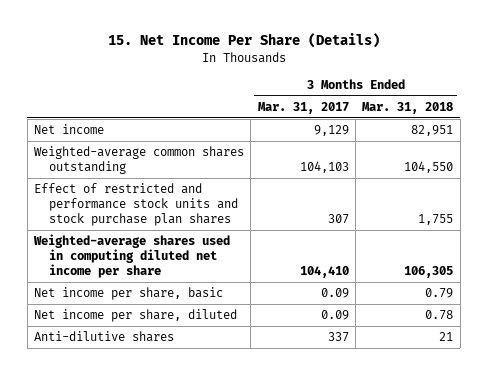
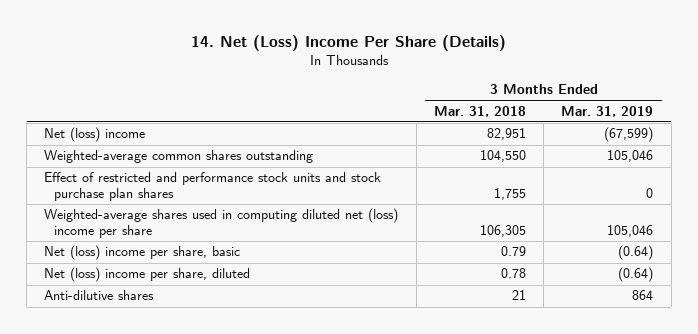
[107,33,380,49] 15. Net Income Per Share (Details) -> [190,35,506,52] 14. Net (Loss) Income Per Share (Details)
[257,101,349,114] Mar. 31, 2017 -> none
none -> [561,105,654,117] Mar. 31, 2019
[33,124,104,135] Net income -> [44,127,146,143] Net (loss) income
[32,234,230,278] Weighted-average shares used in computing diluted net income per share -> [44,208,399,238] Weighted-average shares used in computing diluted net (loss) income per share
[33,287,223,301] Net income per share, basic -> [44,245,241,261] Net (loss) income per share, basic
[33,309,237,323] Net income per share, diluted -> [44,267,251,283] Net (loss) income per share, diluted

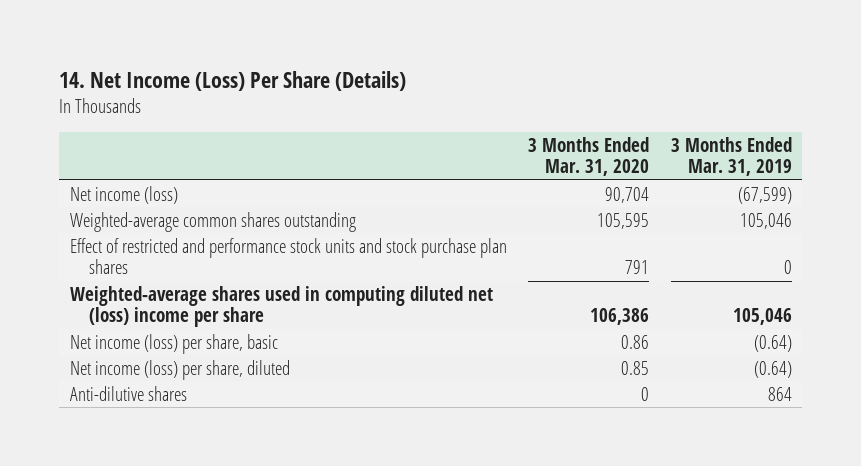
[190,35,506,52] 14. Net (Loss) Income Per Share (Details) -> [58,70,406,91] 14. Net Income (Loss) Per Share (Details)
[433,105,526,117] Mar. 31, 2018 -> none
none -> [528,136,650,177] 3 Months Ended Mar. 31, 2020
[44,127,146,143] Net (loss) income -> [69,185,178,204] Net income (loss)
[44,245,241,261] Net (loss) income per share, basic -> [69,333,278,354] Net income (loss) per share, basic
[44,267,251,283] Net (loss) income per share, diluted -> [69,359,290,380] Net income (loss) per share, diluted

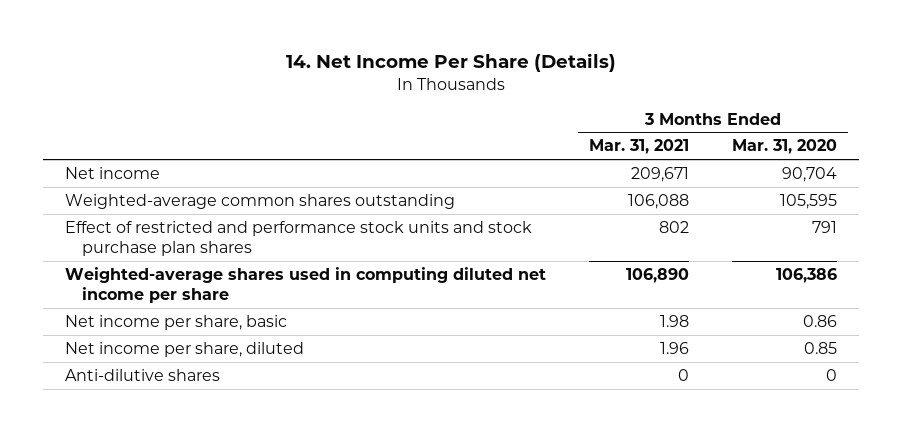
[58,70,406,91] 14. Net Income (Loss) Per Share (Details) -> [285,52,616,72] 14. Net Income Per Share (Details)
[670,136,792,177] 3 Months Ended Mar. 31, 2019 -> none
none -> [588,139,689,155] Mar. 31, 2021
[69,185,178,204] Net income (loss) -> [64,166,160,179] Net income
[69,285,493,328] Weighted-average shares used in computing diluted net (loss) income per share -> [64,266,546,304] Weighted-average shares used in computing diluted net income per share
[69,333,278,354] Net income (loss) per share, basic -> [64,314,287,330] Net income per share, basic
[69,359,290,380] Net income (loss) per share, diluted -> [64,341,304,357] Net income per share, diluted

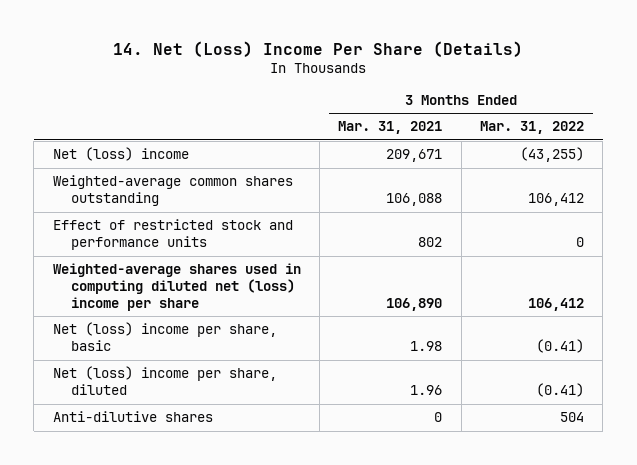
[285,52,616,72] 14. Net Income Per Share (Details) -> [113,40,524,57] 14. Net (Loss) Income Per Share (Details)
[732,139,838,155] Mar. 31, 2020 -> none
none -> [479,121,584,135] Mar. 31, 2022
[64,166,160,179] Net income -> [52,147,189,162] Net (loss) income
[64,220,532,257] Effect of restricted and performance stock units and stock purchase plan shares -> [52,219,293,251] Effect of restricted stock and performance units
[64,266,546,304] Weighted-average shares used in computing diluted net income per share -> [52,263,301,311] Weighted-average shares used in computing diluted net (loss) income per share
[64,314,287,330] Net income per share, basic -> [52,322,277,352] Net (loss) income per share, basic
[64,341,304,357] Net income per share, diluted -> [52,366,277,396] Net (loss) income per share, diluted

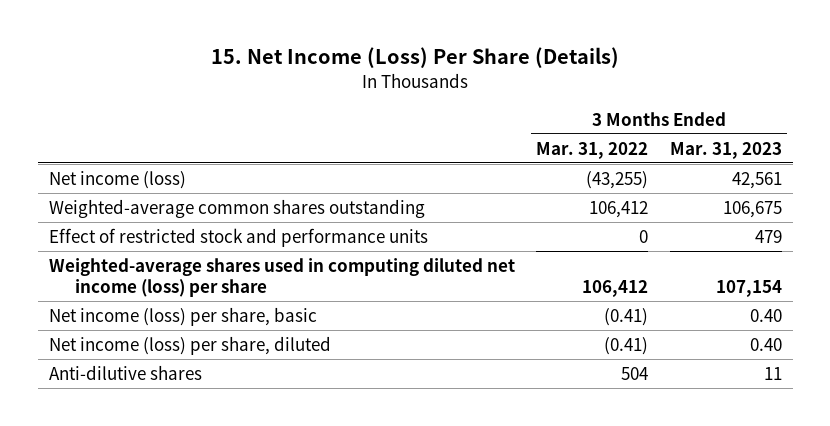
[113,40,524,57] 14. Net (Loss) Income Per Share (Details) -> [211,47,620,69] 15. Net Income (Loss) Per Share (Details)
[338,121,443,135] Mar. 31, 2021 -> none
none -> [669,141,782,159] Mar. 31, 2023
[52,147,189,162] Net (loss) income -> [48,170,186,189] Net income (loss)
[52,263,301,311] Weighted-average shares used in computing diluted net (loss) income per share -> [48,257,515,298] Weighted-average shares used in computing diluted net income (loss) per share
[52,322,277,352] Net (loss) income per share, basic -> [48,306,317,326] Net income (loss) per share, basic
[52,366,277,396] Net (loss) income per share, diluted -> [48,335,331,355] Net income (loss) per share, diluted

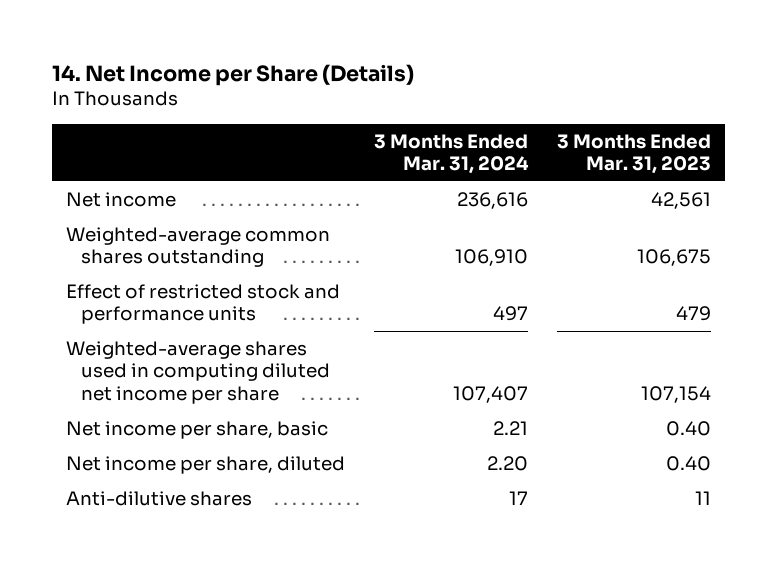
[211,47,620,69] 15. Net Income (Loss) Per Share (Details) -> [51,63,414,86] 14. Net Income per Share (Details)
[536,141,649,159] Mar. 31, 2022 -> none
none -> [374,133,530,175] 3 Months Ended Mar. 31, 2024
[48,170,186,189] Net income (loss) -> [66,191,177,207] Net income
[48,257,515,298] Weighted-average shares used in computing diluted net income (loss) per share -> [66,340,330,404] Weighted-average shares used in computing diluted net income per share
[48,306,317,326] Net income (loss) per share, basic -> [66,420,329,439] Net income per share, basic
[48,335,331,355] Net income (loss) per share, diluted -> [66,455,346,474] Net income per share, diluted

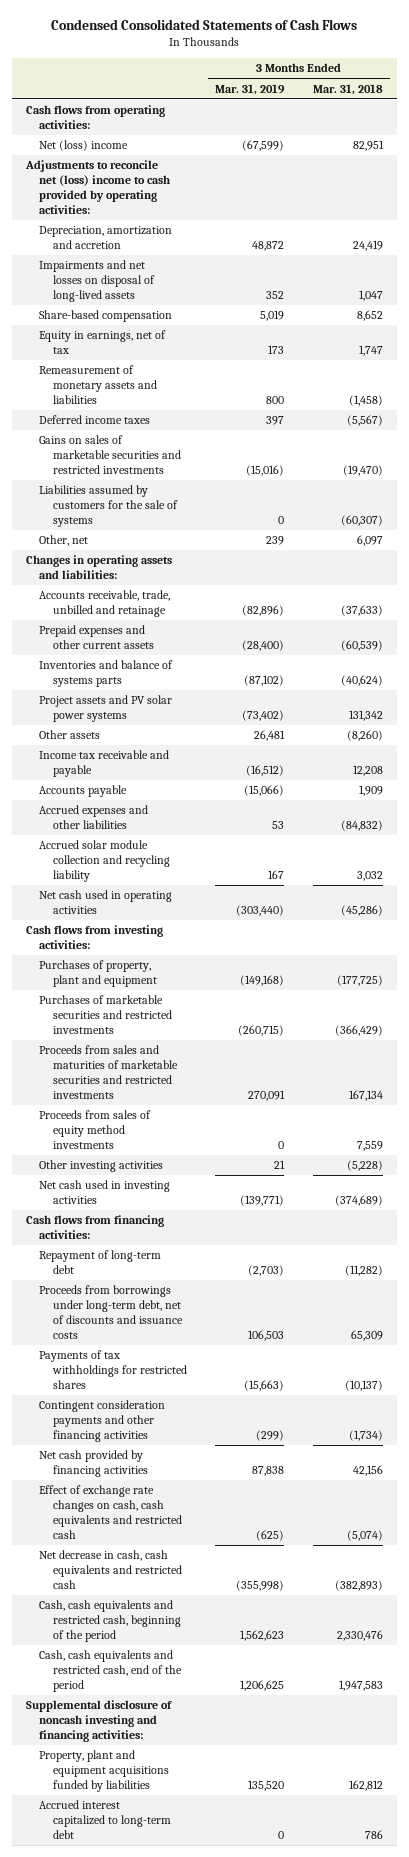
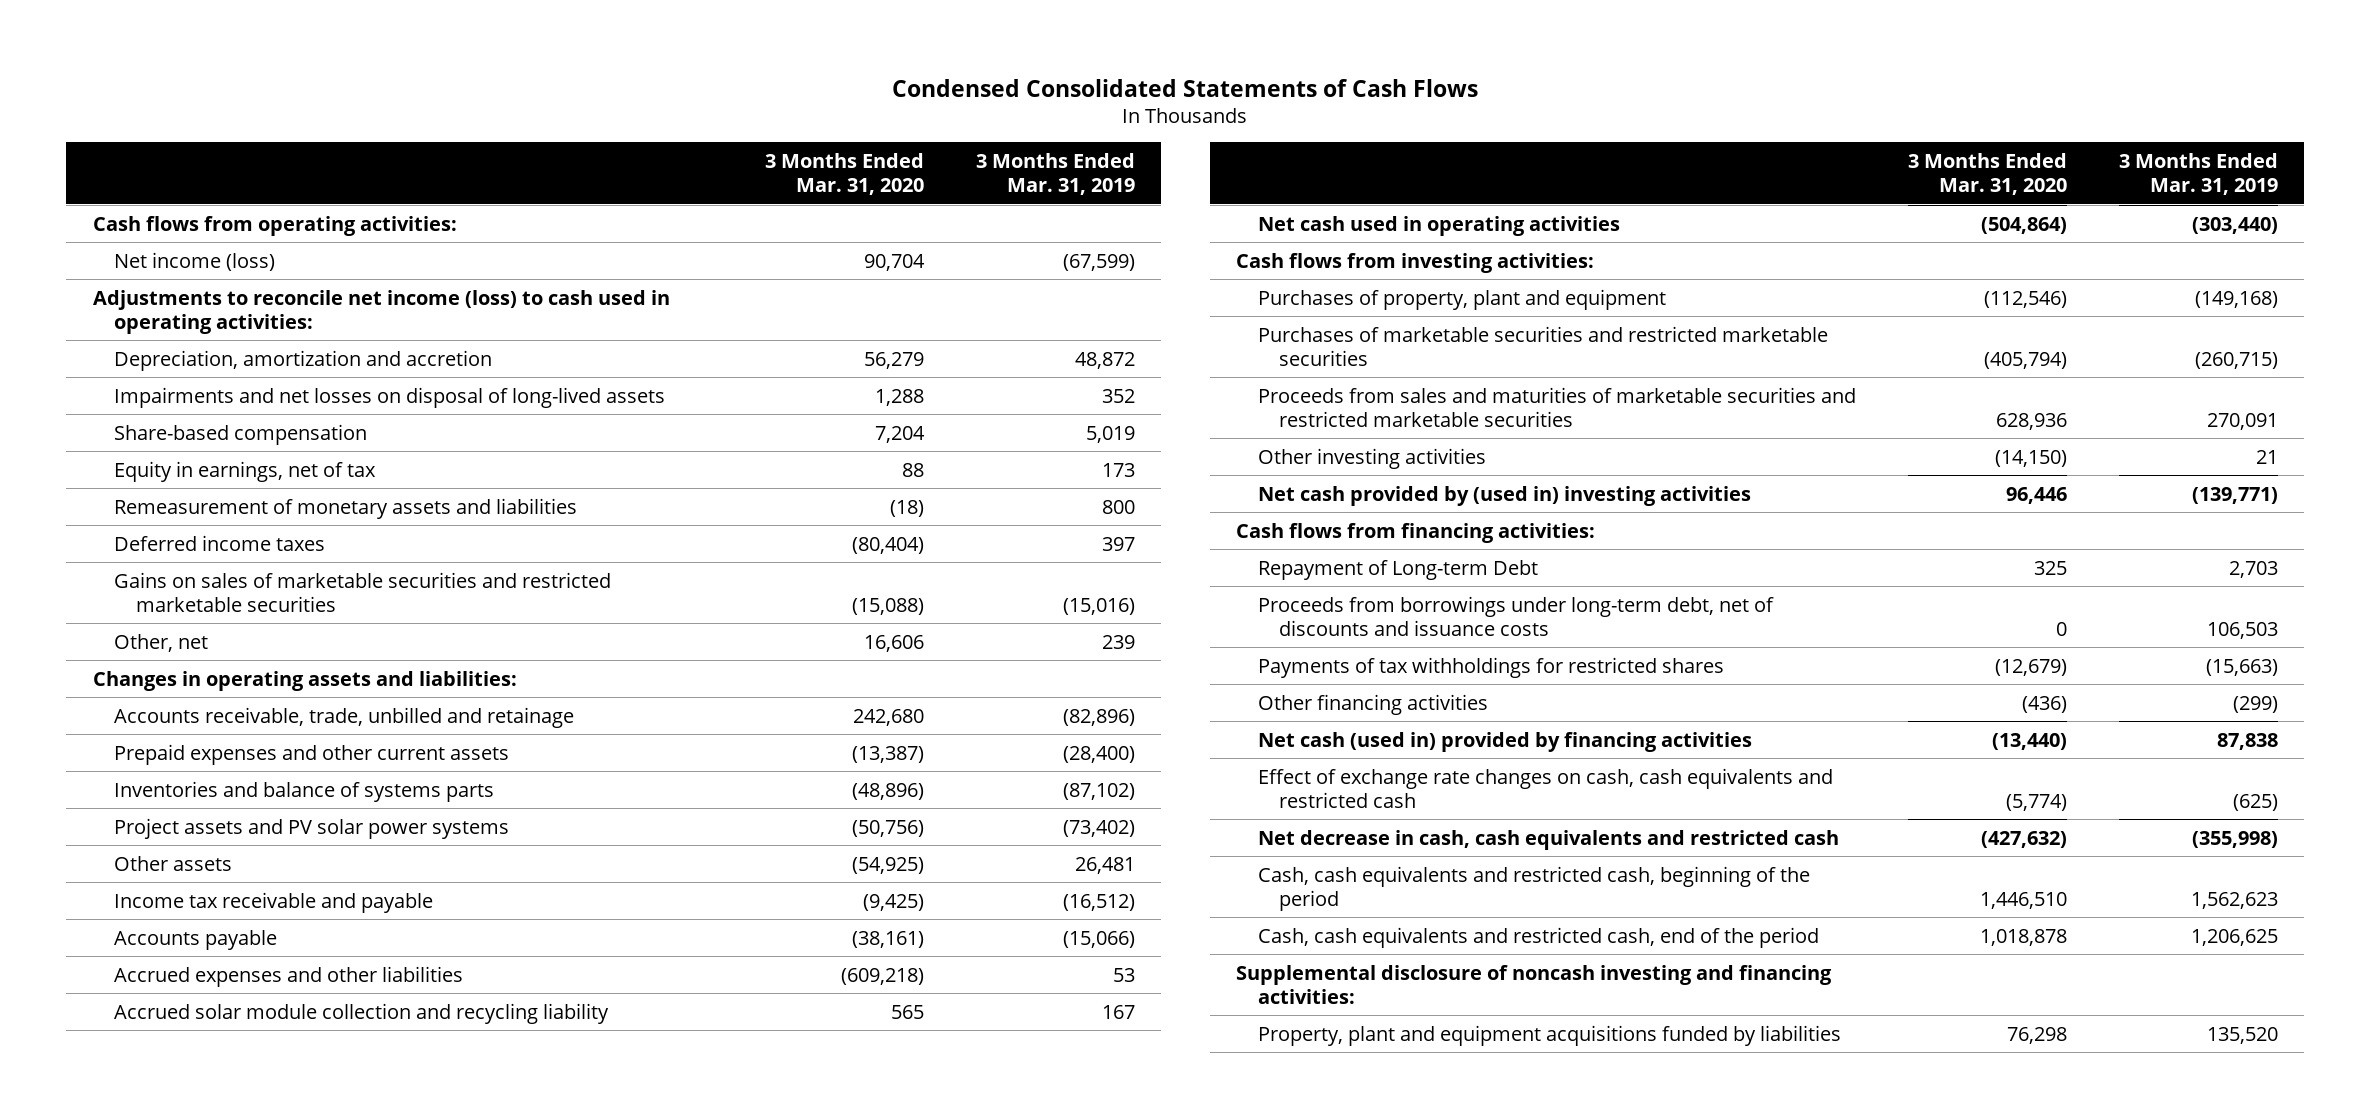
[312,83,383,95] Mar. 31, 2018 -> none
none -> [764,153,924,196] 3 Months Ended Mar. 31, 2020
[39,140,129,152] Net (loss) income -> [114,251,276,271] Net income (loss)
[24,160,171,215] Adjustments to reconcile net (loss) income to cash provided by operating activities: -> [92,289,670,334] Adjustments to reconcile net income (loss) to cash used in operating activities:
[39,485,179,528] Liabilities assumed by customers for the sale of systems -> none
[39,435,182,475] Gains on sales of marketable securities and restricted investments -> [114,571,612,612] Gains on sales of marketable securities and restricted marketable securities
[39,1110,152,1150] Proceeds from sales of equity method investments -> none
[39,995,173,1035] Purchases of marketable securities and restricted investments -> [1257,325,1828,366] Purchases of marketable securities and restricted marketable securities
[39,1045,179,1100] Proceeds from sales and maturities of marketable securities and restricted investments -> [1257,386,1856,427] Proceeds from sales and maturities of marketable securities and restricted marketable securities
[39,1180,171,1205] Net cash used in investing activities -> [1257,485,1751,506] Net cash provided by (used in) investing activities
[39,1250,162,1275] Repayment of long-term debt -> [1257,559,1538,580] Repayment of Long-term Debt
[248,1265,285,1277] (2,703) -> [2229,560,2279,578] 2,703
[39,1400,166,1443] Contingent consideration payments and other financing activities -> [1257,693,1488,715] Other financing activities
[39,1450,149,1478] Net cash provided by financing activities -> [1257,731,1752,752] Net cash (used in) provided by financing activities
[39,1800,172,1840] Accrued interest capitalized to long-term debt -> none

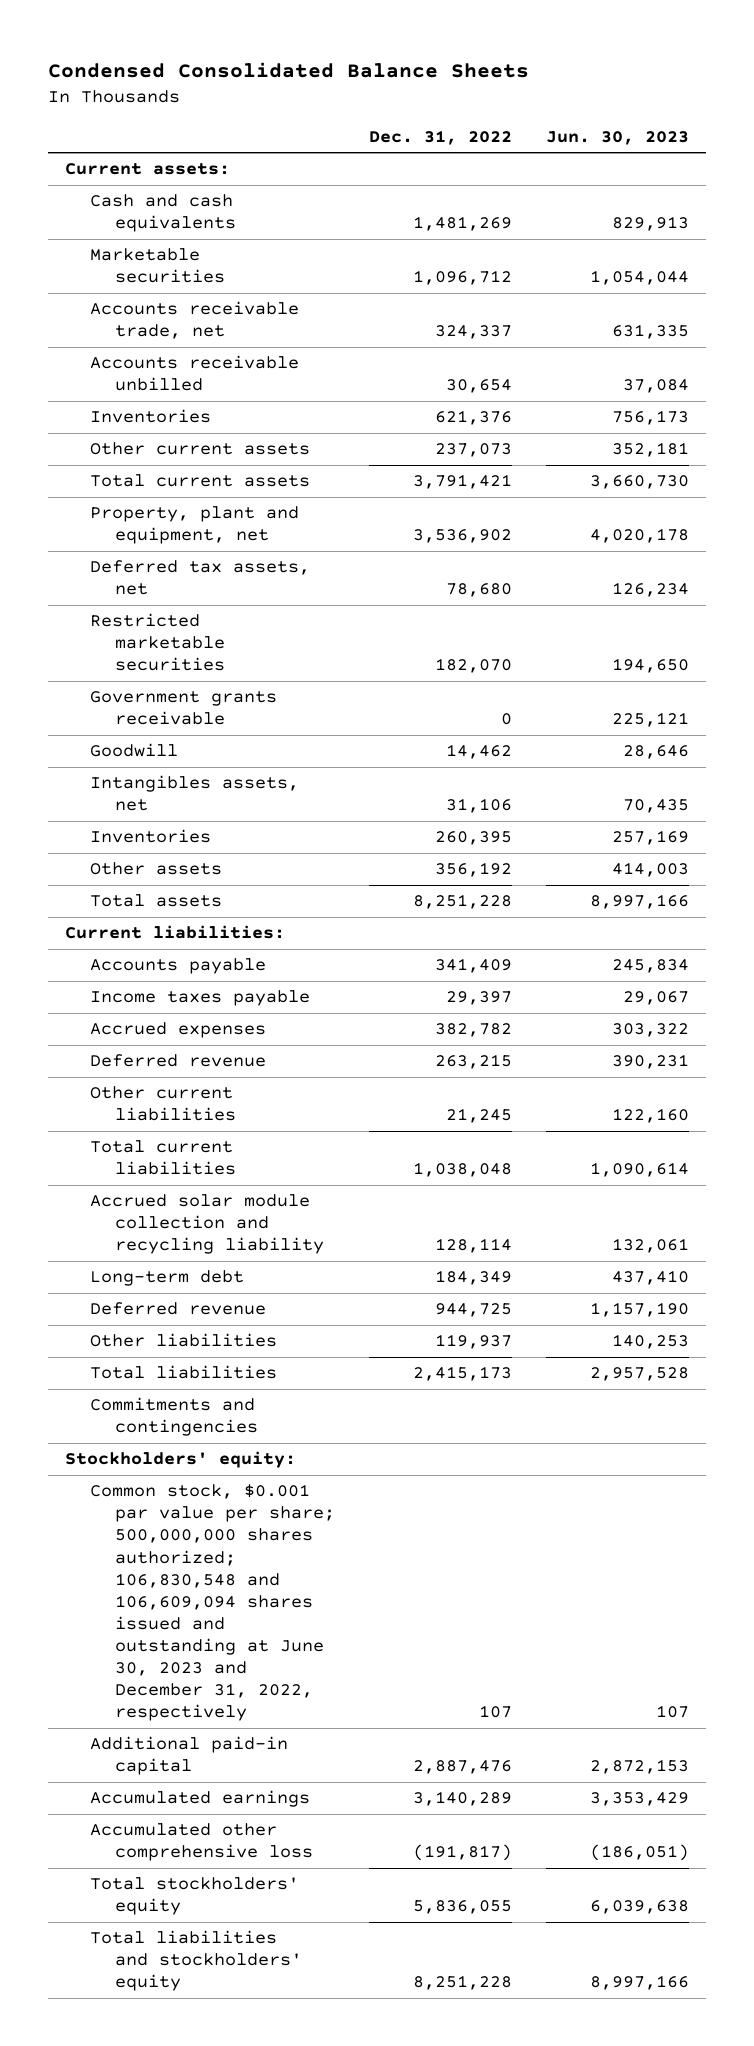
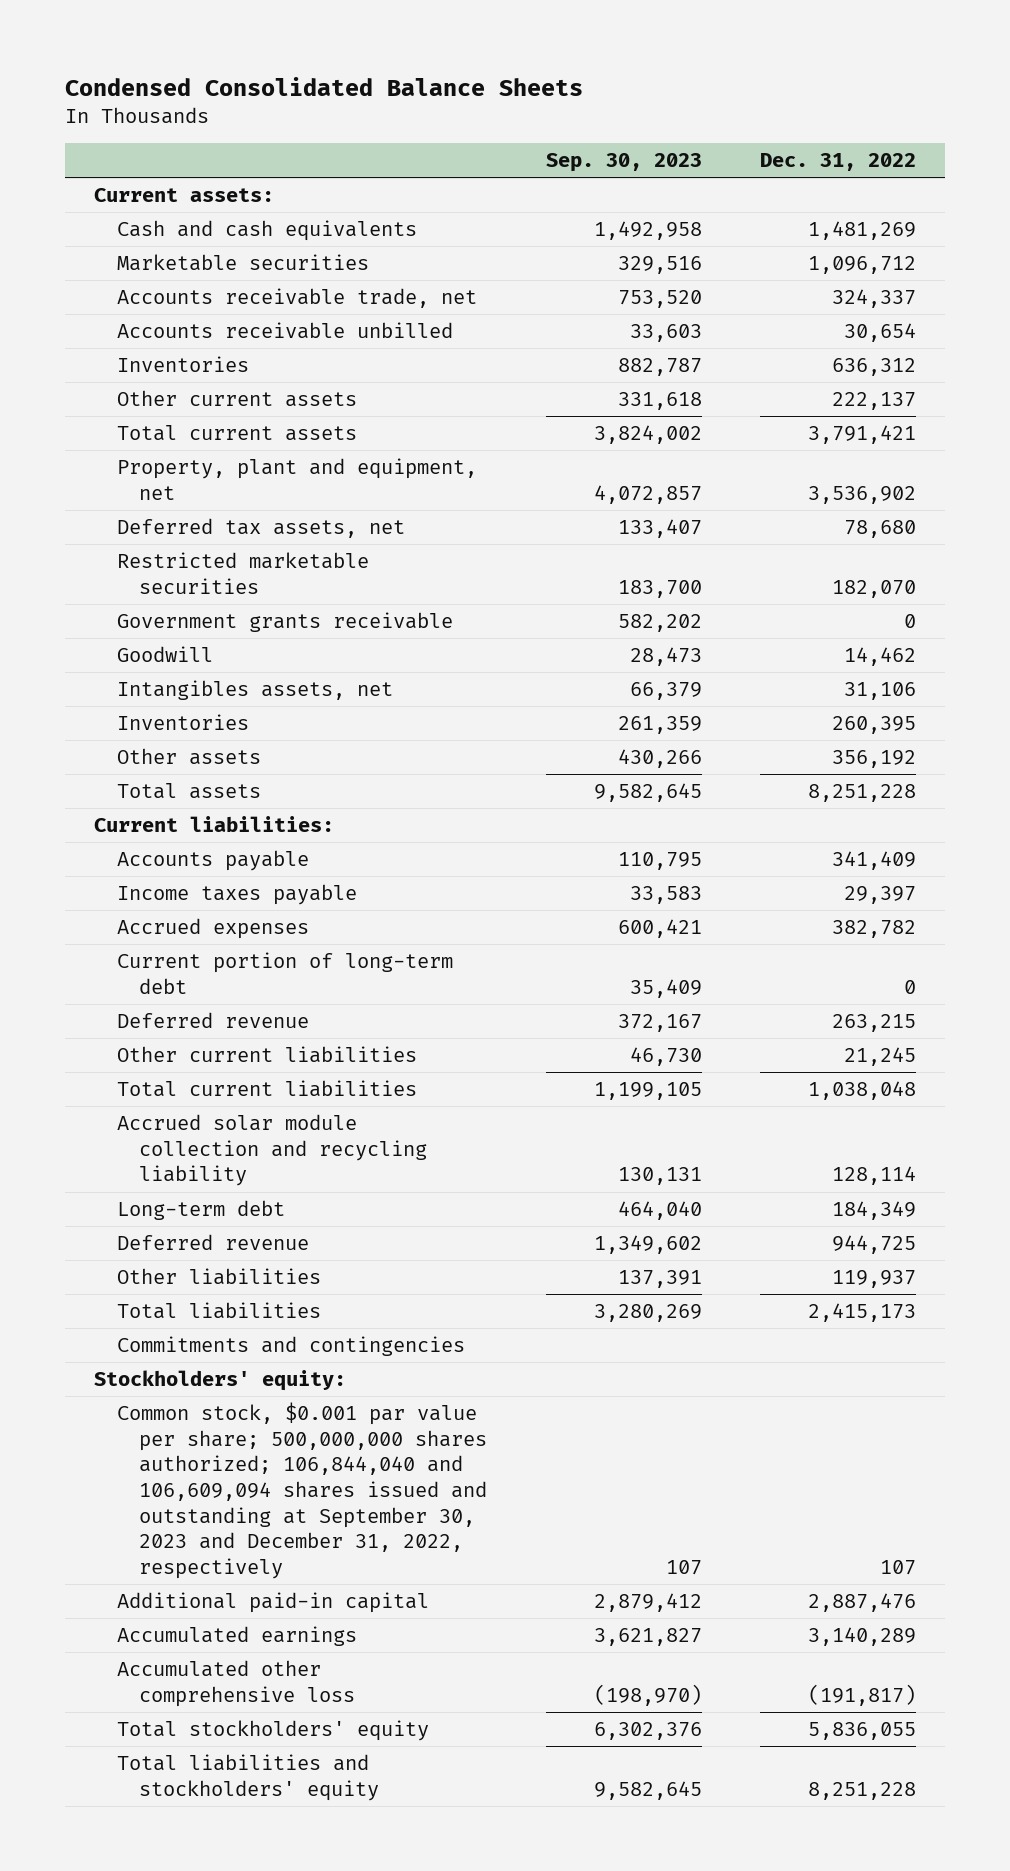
[545,130,689,145] Jun. 30, 2023 -> none
none -> [545,153,702,173] Sep. 30, 2023
[434,410,512,426] 621,376 -> [832,358,917,377] 636,312
[434,443,512,458] 237,073 -> [832,392,917,411] 222,137
none -> [116,952,453,994] Current portion of long-term debt
[89,1484,335,1722] Common stock, $0.001 par value per share; 500,000,000 shares authorized; 106,830,548 and 106,609,094 shares issued and outstanding at June 30, 2023 and December 31, 2022, respectively -> [116,1402,488,1579] Common stock, $0.001 par value per share; 500,000,000 shares authorized; 106,844,040 and 106,609,094 shares issued and outstanding at September 30, 2023 and December 31, 2022, respectively

